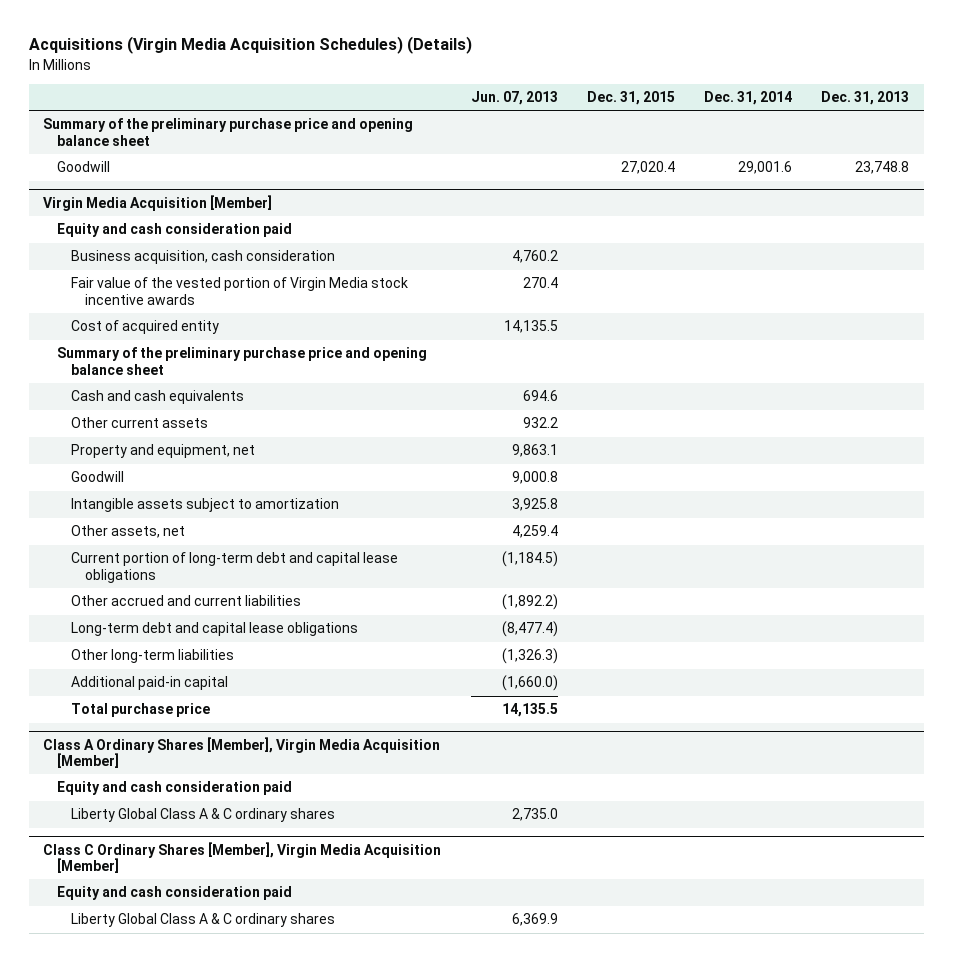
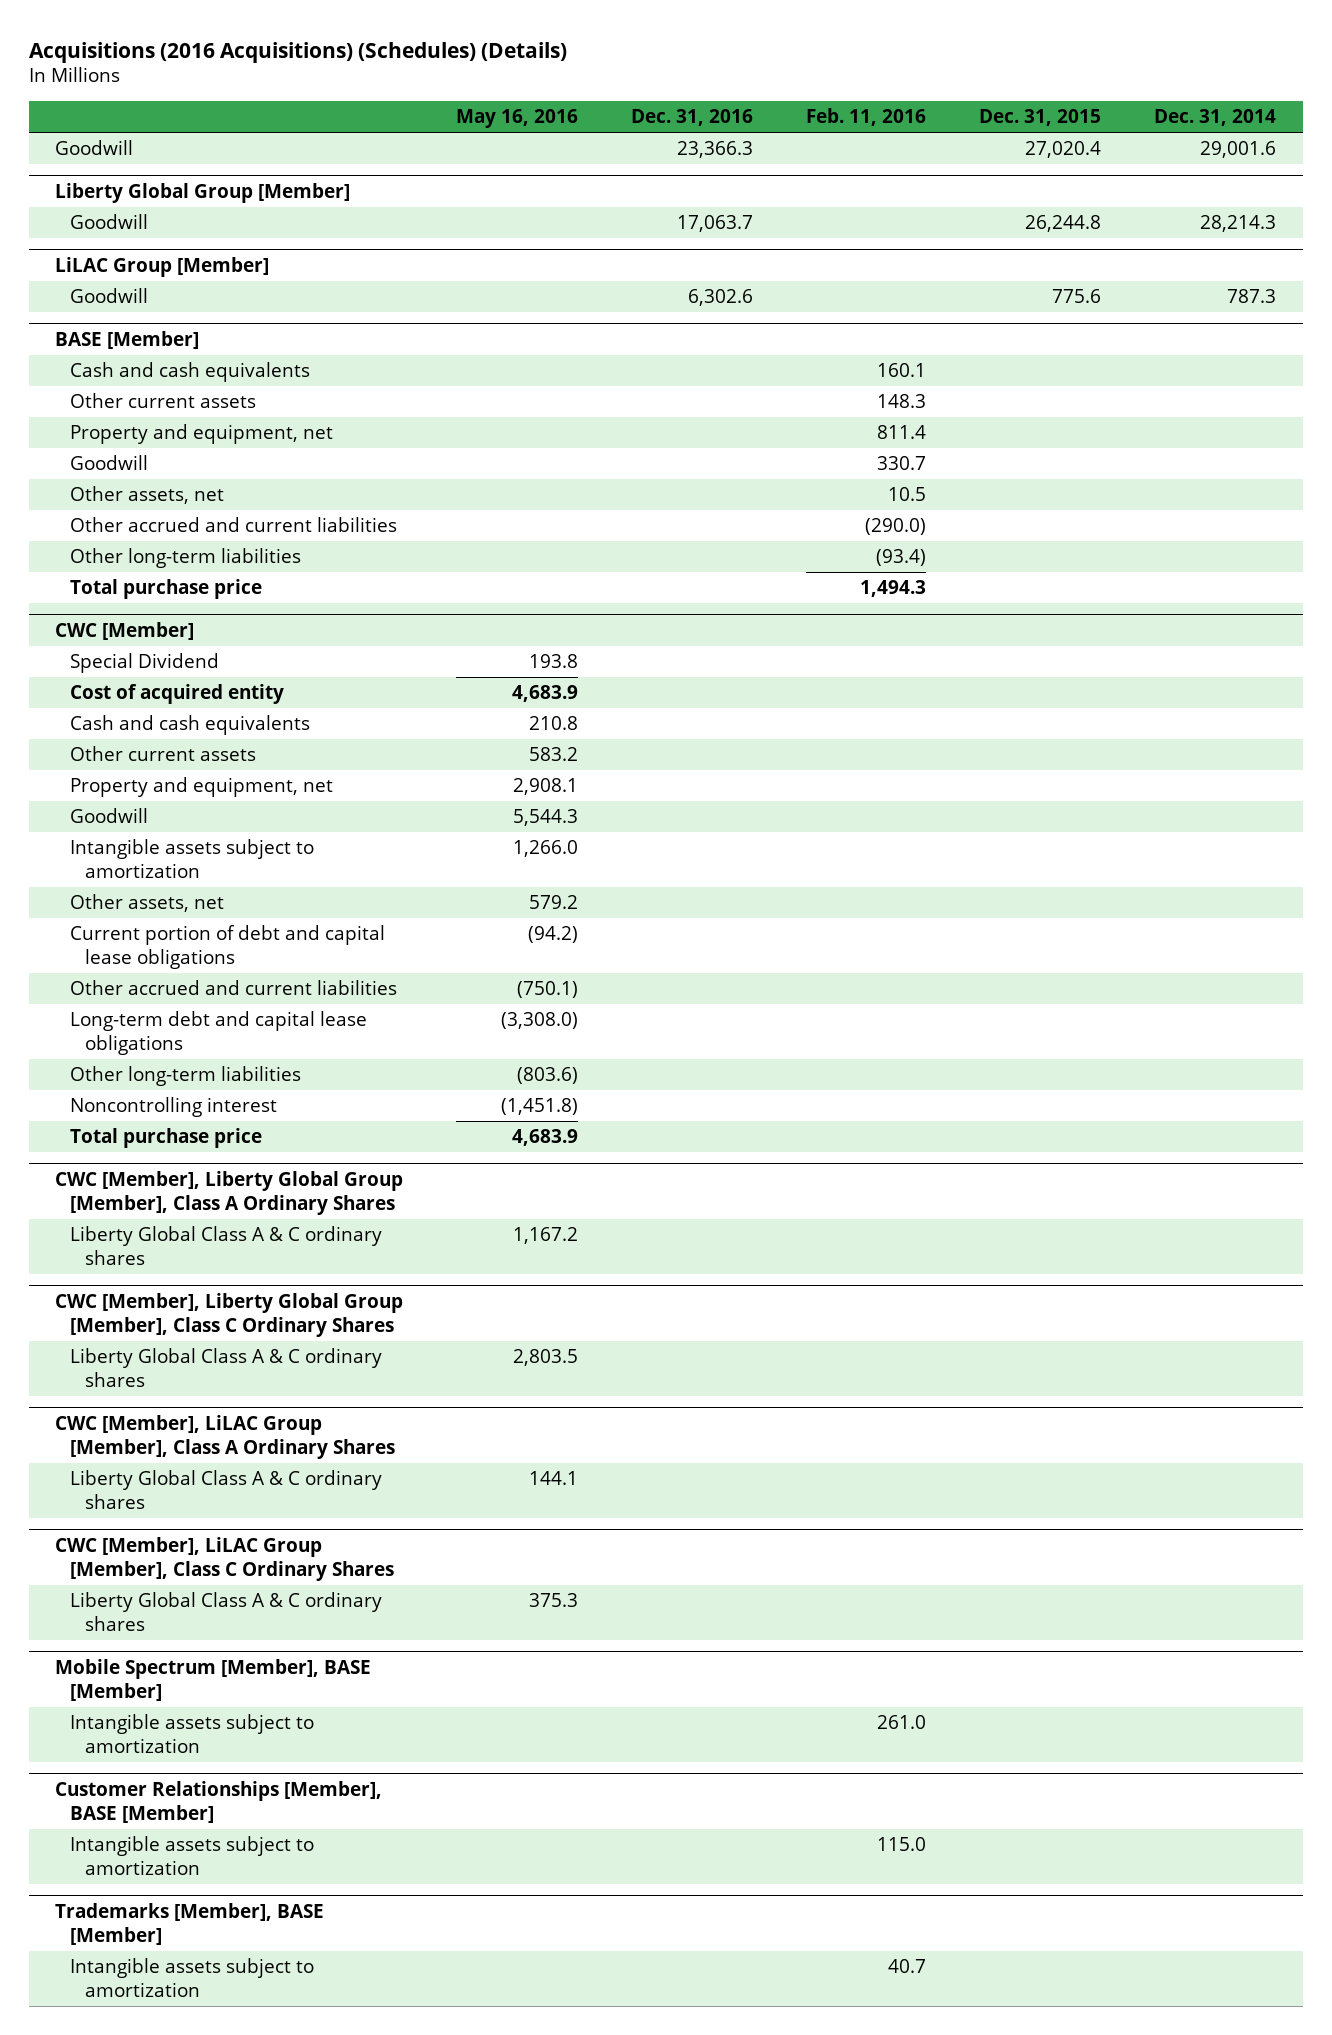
[28,36,472,55] Acquisitions (Virgin Media Acquisition Schedules) (Details) -> [28,41,567,63] Acquisitions (2016 Acquisitions) (Schedules) (Details)
[470,91,558,106] Jun. 07, 2013 -> none
[821,91,910,106] Dec. 31, 2013 -> none
none -> [456,109,579,129] May 16, 2016
none -> [631,109,754,127] Dec. 31, 2016
none -> [806,108,927,127] Feb. 11, 2016
[43,118,414,146] Summary of the preliminary purchase price and opening balance sheet -> none
[43,194,273,211] Virgin Media Acquisition [Member] -> none
[57,223,293,238] Equity and cash consideration paid -> none
[71,250,336,265] Business acquisition, cash consideration -> none
[71,277,409,305] Fair value of the vested portion of Virgin Media stock incentive awards -> none
[71,320,220,335] Cost of acquired entity -> none
[57,347,428,375] Summary of the preliminary purchase price and opening balance sheet -> none
[71,390,245,405] Cash and cash equivalents -> none
[71,417,209,429] Other current assets -> none
[71,444,256,459] Property and equipment, net -> none
[71,471,125,483] Goodwill -> none
[71,498,340,513] Intangible assets subject to amortization -> none
[71,525,186,539] Other assets, net -> none
[71,552,399,583] Current portion of long-term debt and capital lease obligations -> none
[71,595,302,607] Other accrued and current liabilities -> none
[71,622,359,637] Long-term debt and capital lease obligations -> none
[71,649,235,664] Other long-term liabilities -> none
[71,676,229,691] Additional paid-in capital -> none
[71,703,211,718] Total purchase price -> none
[43,736,441,768] Class A Ordinary Shares [Member], Virgin Media Acquisition [Member] -> none
[57,781,293,796] Equity and cash consideration paid -> none
[71,808,336,823] Liberty Global Class A & C ordinary shares -> none
[43,841,442,873] Class C Ordinary Shares [Member], Virgin Media Acquisition [Member] -> none
[57,886,293,901] Equity and cash consideration paid -> none
[71,913,336,928] Liberty Global Class A & C ordinary shares -> none
none -> [55,183,351,204] Liberty Global Group [Member]
none -> [70,214,149,230] Goodwill
none -> [55,257,270,278] LiLAC Group [Member]
none -> [70,288,149,304] Goodwill
none -> [55,331,200,350] BASE [Member]
none -> [70,362,311,383] Cash and cash equivalents
none -> [70,393,257,409] Other current assets
none -> [70,424,334,445] Property and equipment, net
none -> [70,455,149,471] Goodwill
none -> [70,486,225,505] Other assets, net
none -> [70,517,398,533] Other accrued and current liabilities
none -> [70,548,302,569] Other long-term liabilities
none -> [70,579,263,600] Total purchase price
none -> [55,622,195,641] CWC [Member]
none -> [70,653,220,674] Special Dividend
none -> [70,684,285,705] Cost of acquired entity
none -> [70,715,311,736] Cash and cash equivalents
none -> [70,746,257,762] Other current assets
none -> [70,777,334,798] Property and equipment, net
none -> [70,808,149,824] Goodwill
none -> [70,839,315,878] Intangible assets subject to amortization
none -> [70,894,225,913] Other assets, net
none -> [70,925,386,969] Current portion of debt and capital lease obligations
none -> [70,980,398,996] Other accrued and current liabilities
none -> [70,1011,368,1055] Long-term debt and capital lease obligations
none -> [70,1066,302,1087] Other long-term liabilities
none -> [70,1097,278,1118] Noncontrolling interest
none -> [70,1128,263,1149] Total purchase price
none -> [55,1171,404,1215] CWC [Member], Liberty Global Group [Member], Class A Ordinary Shares
none -> [70,1226,383,1265] Liberty Global Class A & C ordinary shares
none -> [55,1293,404,1337] CWC [Member], Liberty Global Group [Member], Class C Ordinary Shares
none -> [70,1348,383,1387] Liberty Global Class A & C ordinary shares
none -> [55,1415,396,1459] CWC [Member], LiLAC Group [Member], Class A Ordinary Shares
none -> [70,1470,383,1509] Liberty Global Class A & C ordinary shares
none -> [55,1537,395,1581] CWC [Member], LiLAC Group [Member], Class C Ordinary Shares
none -> [70,1592,383,1631] Liberty Global Class A & C ordinary shares
none -> [55,1659,372,1701] Mobile Spectrum [Member], BASE [Member]
none -> [70,1714,315,1753] Intangible assets subject to amortization
none -> [55,1781,383,1823] Customer Relationships [Member], BASE [Member]
none -> [70,1836,315,1875] Intangible assets subject to amortization
none -> [55,1903,325,1945] Trademarks [Member], BASE [Member]
none -> [70,1958,315,1997] Intangible assets subject to amortization

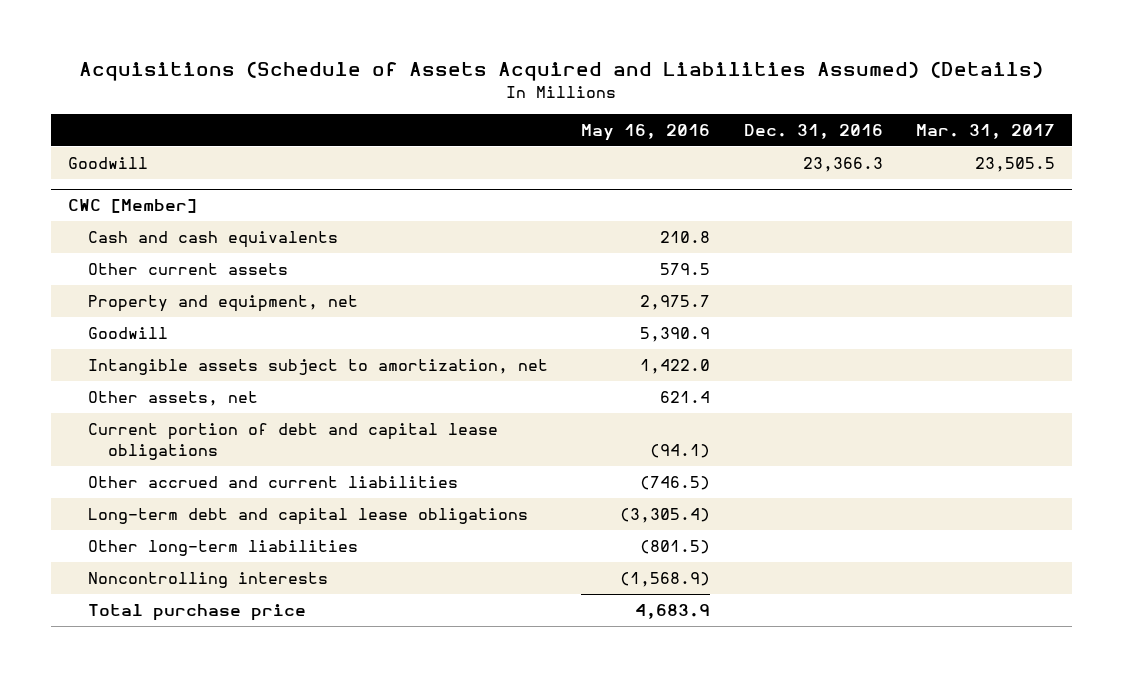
[28,41,567,63] Acquisitions (2016 Acquisitions) (Schedules) (Details) -> [79,60,1044,81] Acquisitions (Schedule of Assets Acquired and Liabilities Assumed) (Details)
[806,108,927,127] Feb. 11, 2016 -> none
[979,109,1102,127] Dec. 31, 2015 -> none
[1154,109,1277,127] Dec. 31, 2014 -> none
none -> [916,123,1056,139] Mar. 31, 2017
[55,183,351,204] Liberty Global Group [Member] -> none
[70,214,149,230] Goodwill -> none
[55,257,270,278] LiLAC Group [Member] -> none
[70,288,149,304] Goodwill -> none
[55,331,200,350] BASE [Member] -> none
[70,362,311,383] Cash and cash equivalents -> none
[70,393,257,409] Other current assets -> none
[70,424,334,445] Property and equipment, net -> none
[70,455,149,471] Goodwill -> none
[70,486,225,505] Other assets, net -> none
[70,517,398,533] Other accrued and current liabilities -> none
[70,548,302,569] Other long-term liabilities -> none
[70,579,263,600] Total purchase price -> none
[70,653,220,674] Special Dividend -> none
[70,684,285,705] Cost of acquired entity -> none
[529,747,579,762] 583.2 -> [660,263,711,276] 579.5
[513,778,579,796] 2,908.1 -> [640,295,711,311] 2,975.7
[513,809,579,827] 5,544.3 -> [640,327,711,343] 5,390.9
[70,839,315,878] Intangible assets subject to amortization -> [87,359,548,376] Intangible assets subject to amortization, net
[513,840,579,858] 1,266.0 -> [640,359,711,375] 1,422.0
[529,895,579,910] 579.2 -> [660,391,711,404] 621.4
[528,926,579,944] (94.2) -> [650,443,711,458] (94.1)
[517,981,579,999] (750.1) -> [640,476,711,491] (746.5)
[501,1012,579,1030] (3,308.0) -> [620,508,711,524] (3,305.4)
[517,1067,579,1085] (803.6) -> [640,540,711,555] (801.5)
[70,1097,278,1118] Noncontrolling interest -> [87,572,328,589] Noncontrolling interests
[501,1098,579,1116] (1,451.8) -> [620,572,711,588] (1,568.9)
[55,1171,404,1215] CWC [Member], Liberty Global Group [Member], Class A Ordinary Shares -> none
[70,1226,383,1265] Liberty Global Class A & C ordinary shares -> none
[55,1293,404,1337] CWC [Member], Liberty Global Group [Member], Class C Ordinary Shares -> none
[70,1348,383,1387] Liberty Global Class A & C ordinary shares -> none
[55,1415,396,1459] CWC [Member], LiLAC Group [Member], Class A Ordinary Shares -> none
[70,1470,383,1509] Liberty Global Class A & C ordinary shares -> none
[55,1537,395,1581] CWC [Member], LiLAC Group [Member], Class C Ordinary Shares -> none
[70,1592,383,1631] Liberty Global Class A & C ordinary shares -> none
[55,1659,372,1701] Mobile Spectrum [Member], BASE [Member] -> none
[70,1714,315,1753] Intangible assets subject to amortization -> none
[55,1781,383,1823] Customer Relationships [Member], BASE [Member] -> none
[70,1836,315,1875] Intangible assets subject to amortization -> none
[55,1903,325,1945] Trademarks [Member], BASE [Member] -> none
[70,1958,315,1997] Intangible assets subject to amortization -> none

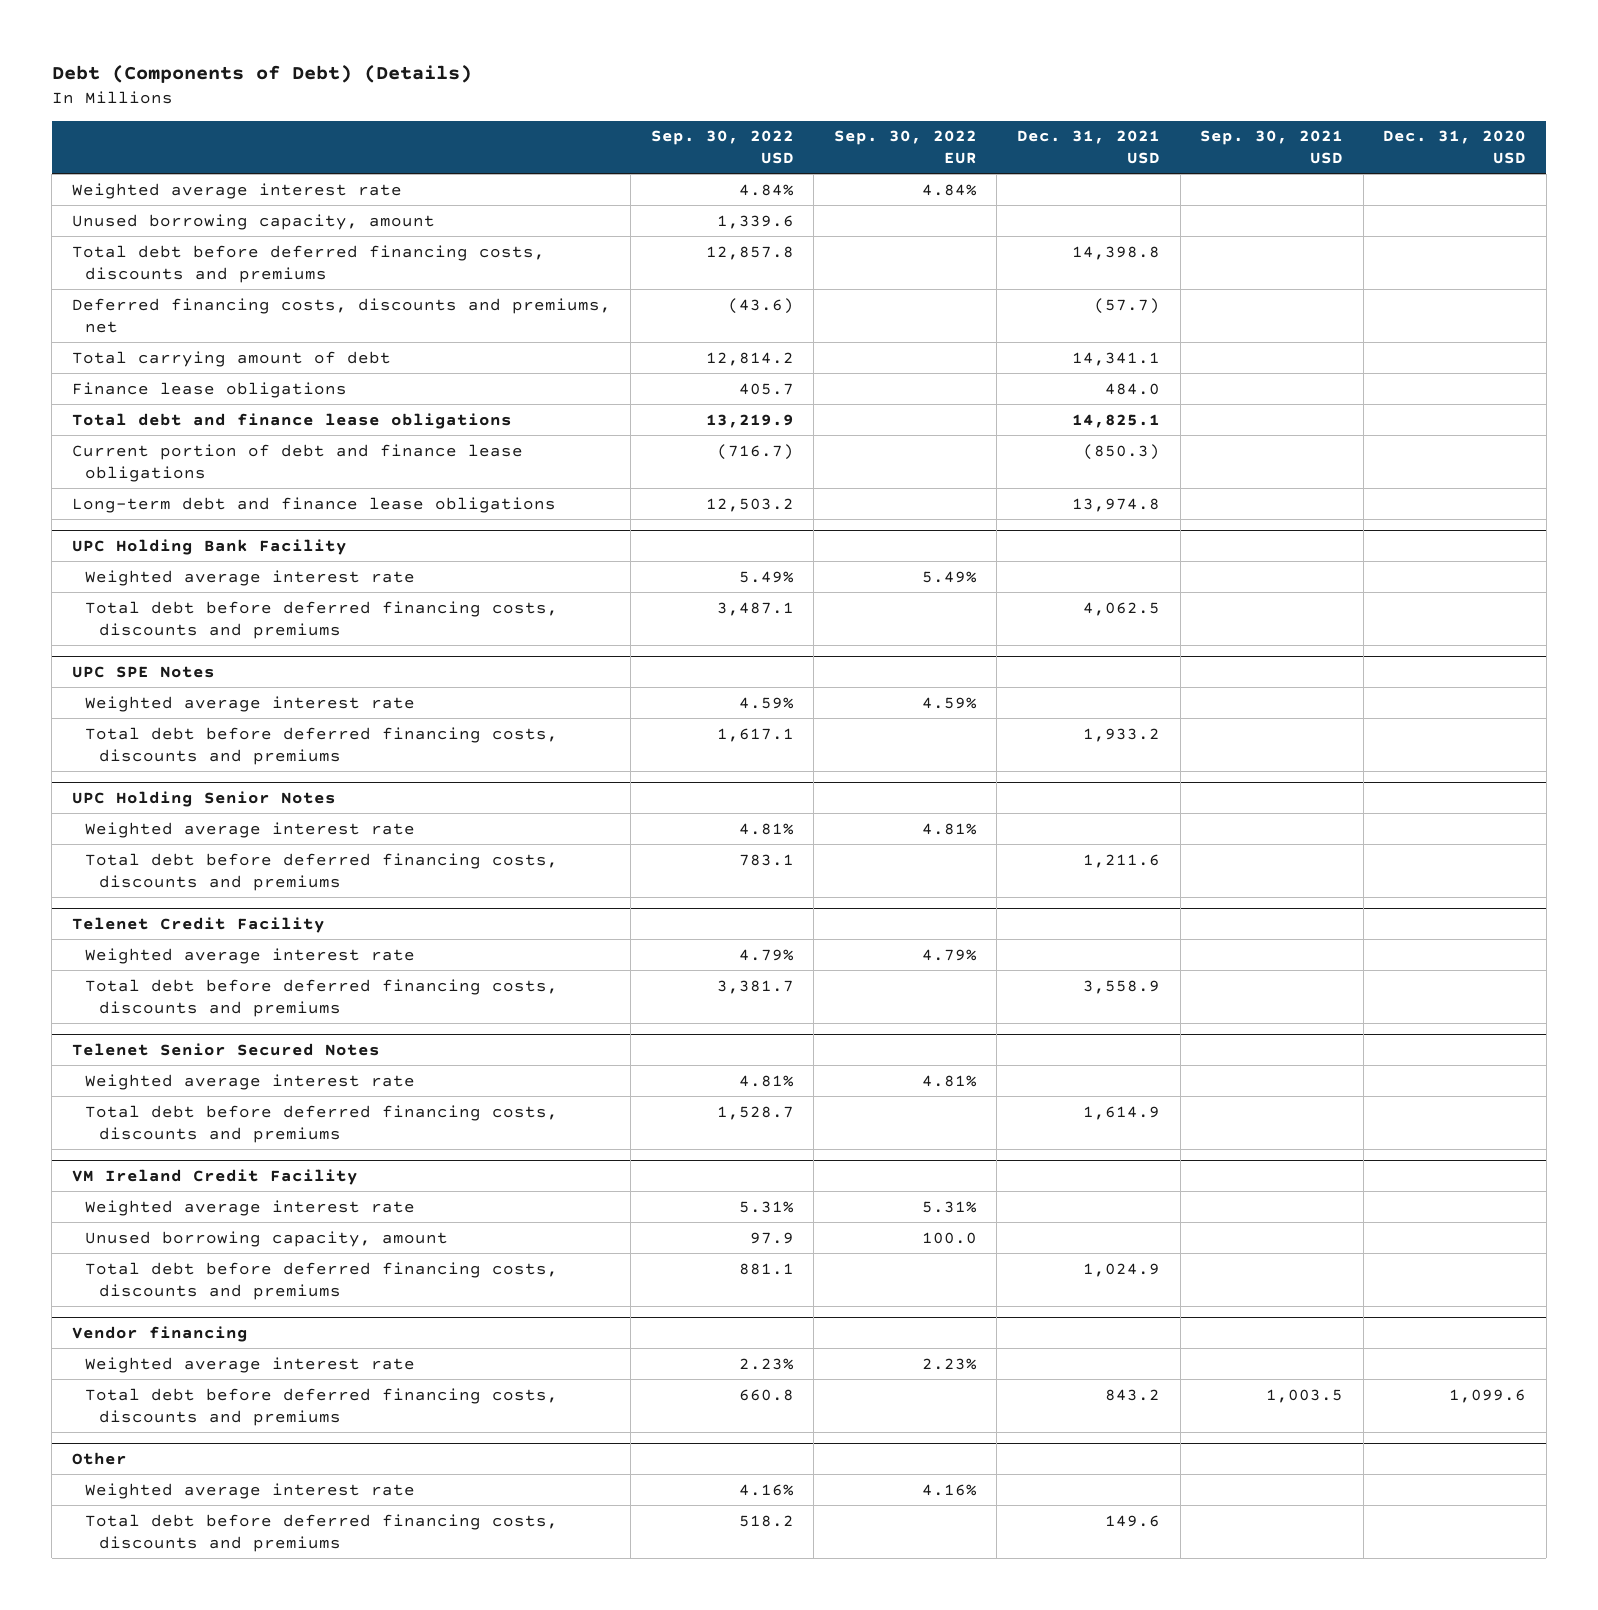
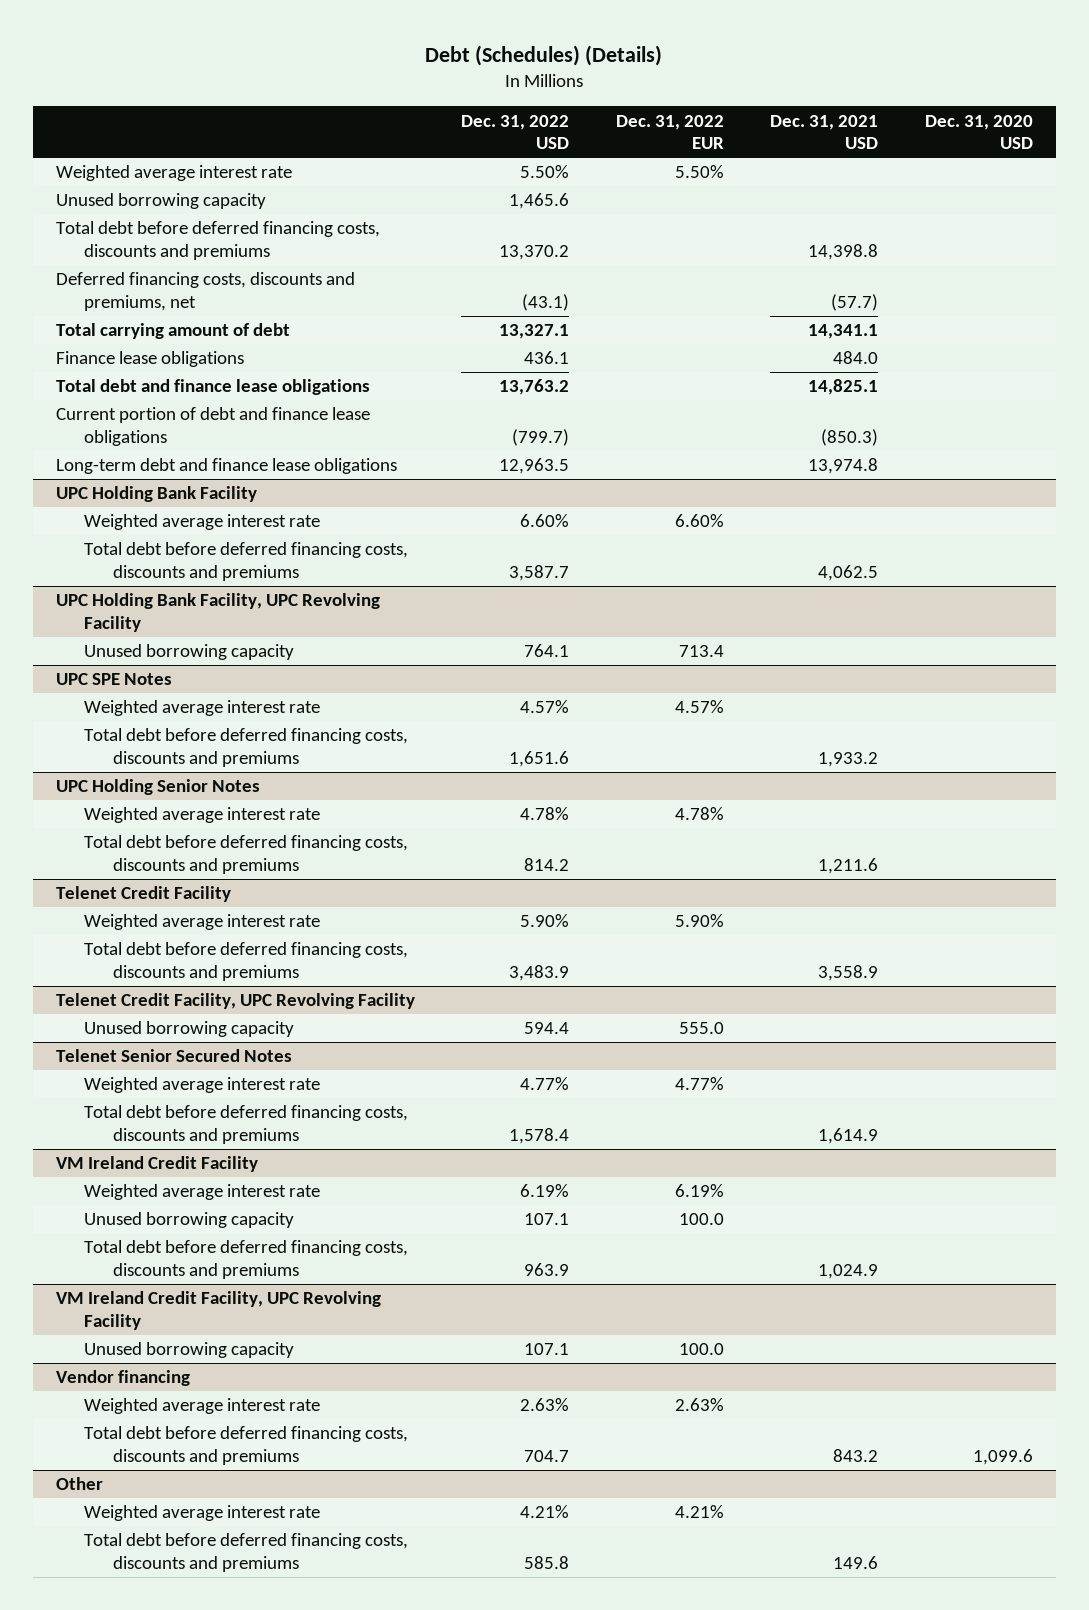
[51,65,472,84] Debt (Components of Debt) (Details) -> [425,44,663,66] Debt (Schedules) (Details)
[650,130,794,165] Sep. 30, 2022 USD -> none
[833,130,977,165] Sep. 30, 2022 EUR -> none
[1200,130,1344,165] Sep. 30, 2021 USD -> none
none -> [461,114,570,150] Dec. 31, 2022 USD
none -> [615,114,724,150] Dec. 31, 2022 EUR
[71,213,435,230] Unused borrowing capacity, amount -> [55,193,266,210] Unused borrowing capacity
none -> [55,593,380,632] UPC Holding Bank Facility, UPC Revolving Facility
none -> [84,644,295,661] Unused borrowing capacity
none -> [55,993,415,1010] Telenet Credit Facility, UPC Revolving Facility
none -> [84,1021,295,1038] Unused borrowing capacity
[85,1230,449,1247] Unused borrowing capacity, amount -> [84,1212,295,1229] Unused borrowing capacity
none -> [55,1291,381,1330] VM Ireland Credit Facility, UPC Revolving Facility
none -> [84,1342,295,1359] Unused borrowing capacity

